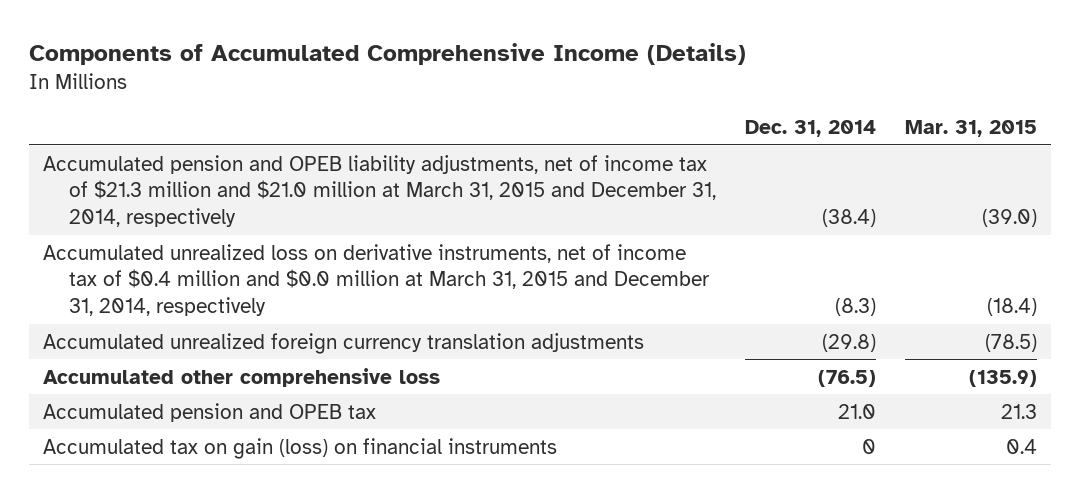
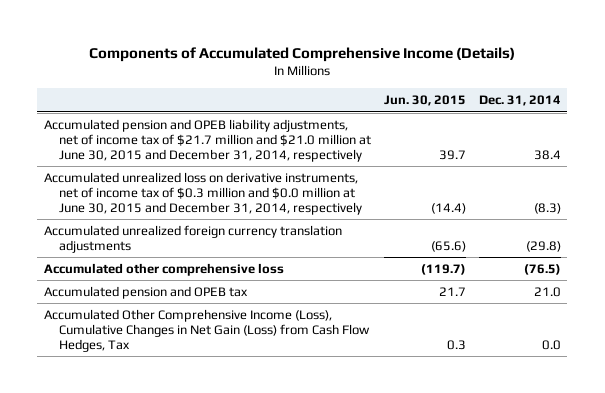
[904,120,1037,138] Mar. 31, 2015 -> none
none -> [383,95,466,107] Jun. 30, 2015
[43,154,717,228] Accumulated pension and OPEB liability adjustments, net of income tax of $21.3 million and $21.0 million at March 31, 2015 and December 31, 2014, respectively -> [43,118,371,162] Accumulated pension and OPEB liability adjustments, net of income tax of $21.7 million and $21.0 million at June 30, 2015 and December 31, 2014, respectively
[822,209,877,228] (38.4) -> [533,149,561,160] 38.4
[43,243,711,317] Accumulated unrealized loss on derivative instruments, net of income tax of $0.4 million and $0.0 million at March 31, 2015 and December 31, 2014, respectively -> [43,171,362,215] Accumulated unrealized loss on derivative instruments, net of income tax of $0.3 million and $0.0 million at June 30, 2015 and December 31, 2014, respectively
[43,437,558,459] Accumulated tax on gain (loss) on financial instruments -> [43,308,370,352] Accumulated Other Comprehensive Income (Loss), Cumulative Changes in Net Gain (Loss) from Cash Flow Hedges, Tax
[862,438,877,454] 0 -> [541,339,561,350] 0.0

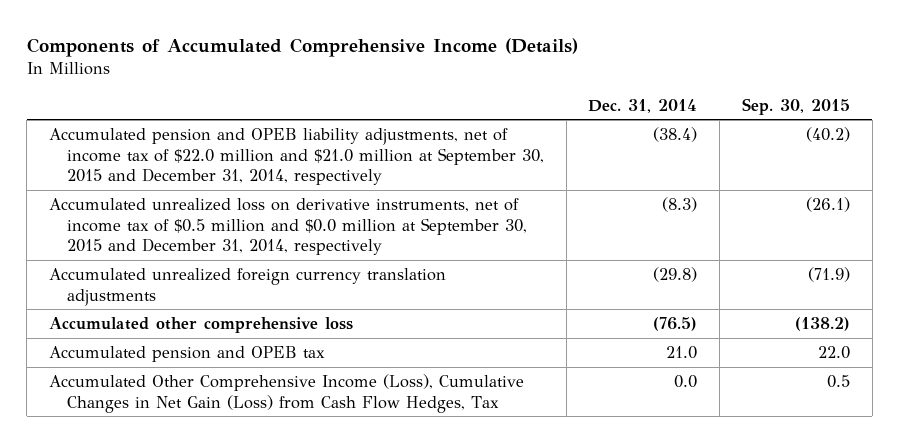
[383,95,466,107] Jun. 30, 2015 -> none
none -> [741,97,850,115] Sep. 30, 2015
[43,118,371,162] Accumulated pension and OPEB liability adjustments, net of income tax of $21.7 million and $21.0 million at June 30, 2015 and December 31, 2014, respectively -> [48,128,544,186] Accumulated pension and OPEB liability adjustments, net of income tax of $22.0 million and $21.0 million at September 30, 2015 and December 31, 2014, respectively
[533,149,561,160] 38.4 -> [653,127,698,143] (38.4)
[43,171,362,215] Accumulated unrealized loss on derivative instruments, net of income tax of $0.3 million and $0.0 million at June 30, 2015 and December 31, 2014, respectively -> [48,198,527,256] Accumulated unrealized loss on derivative instruments, net of income tax of $0.5 million and $0.0 million at September 30, 2015 and December 31, 2014, respectively

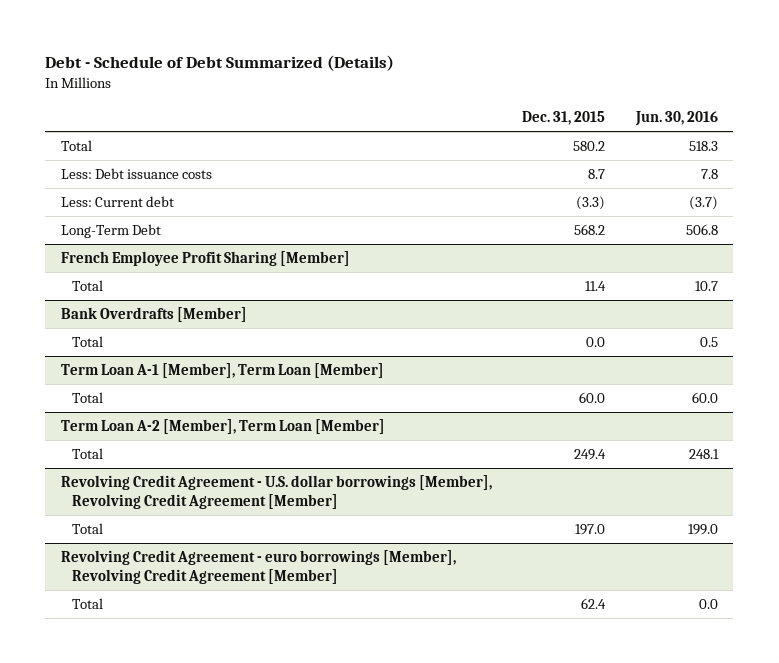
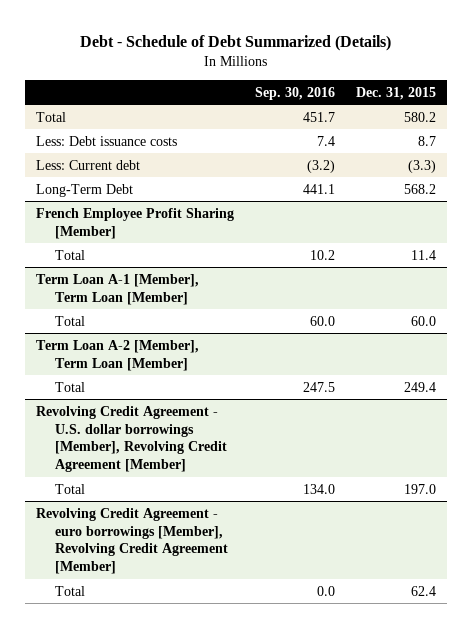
[634,111,718,127] Jun. 30, 2016 -> none
none -> [254,86,335,100] Sep. 30, 2016
[60,307,247,323] Bank Overdrafts [Member] -> none
[72,336,104,348] Total -> none

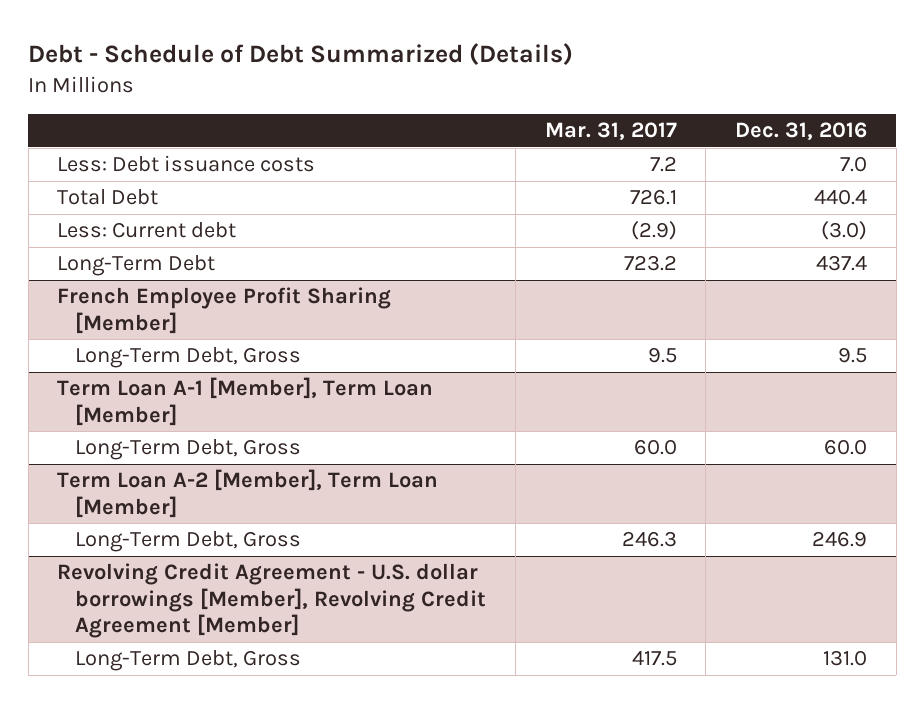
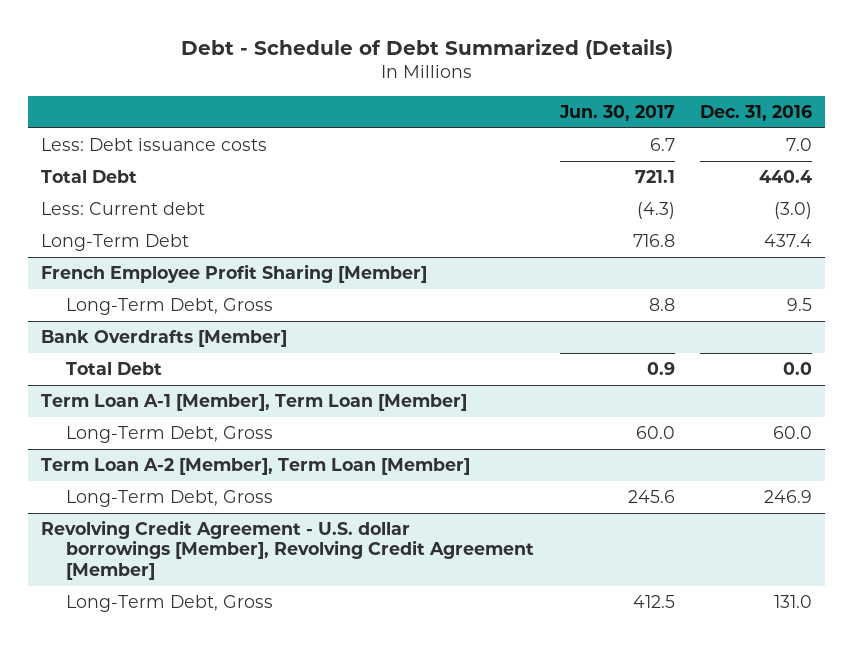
[544,122,677,141] Mar. 31, 2017 -> none
none -> [558,104,675,121] Jun. 30, 2017
none -> [41,330,288,348] Bank Overdrafts [Member]
none -> [65,362,162,376] Total Debt

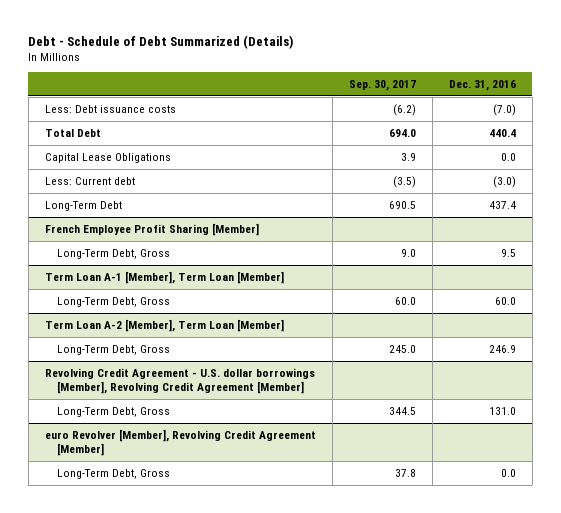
[558,104,675,121] Jun. 30, 2017 -> none
none -> [348,80,416,92] Sep. 30, 2017
[786,138,813,152] 7.0 -> [492,103,516,116] (7.0)
none -> [44,152,171,163] Capital Lease Obligations
[41,330,288,348] Bank Overdrafts [Member] -> none
[65,362,162,376] Total Debt -> none
none -> [44,428,316,457] euro Revolver [Member], Revolving Credit Agreement [Member]
none -> [57,468,171,479] Long-Term Debt, Gross

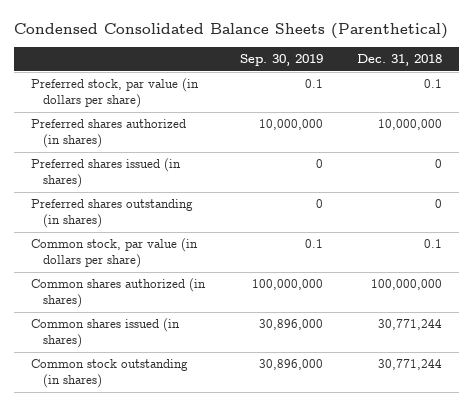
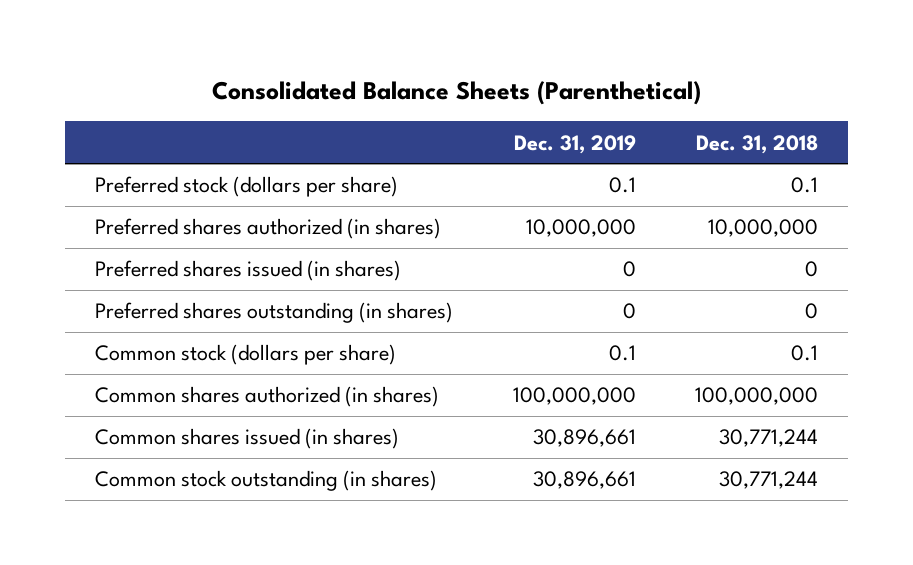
[14,22,449,39] Condensed Consolidated Balance Sheets (Parenthetical) -> [211,81,701,106] Consolidated Balance Sheets (Parenthetical)
[239,53,323,66] Sep. 30, 2019 -> none
none -> [513,134,636,154] Dec. 31, 2019
[31,78,200,109] Preferred stock, par value (in dollars per share) -> [94,176,398,198] Preferred stock (dollars per share)
[31,238,199,269] Common stock, par value (in dollars per share) -> [94,344,396,366] Common stock (dollars per share)

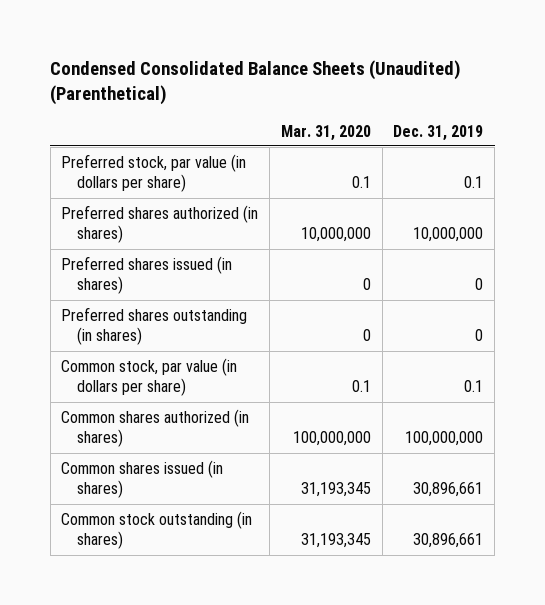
[211,81,701,106] Consolidated Balance Sheets (Parenthetical) -> [50,59,462,105] Condensed Consolidated Balance Sheets (Unaudited) (Parenthetical)
[696,134,819,154] Dec. 31, 2018 -> none
none -> [280,124,371,141] Mar. 31, 2020
[94,176,398,198] Preferred stock (dollars per share) -> [61,153,247,193] Preferred stock, par value (in dollars per share)
[94,344,396,366] Common stock (dollars per share) -> [61,357,238,397] Common stock, par value (in dollars per share)

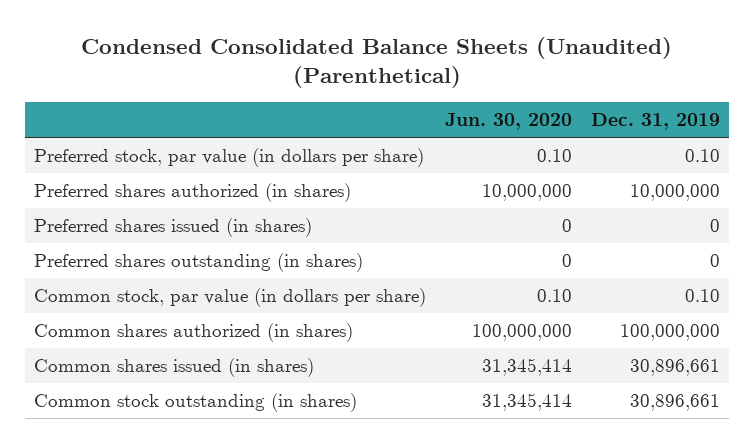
[280,124,371,141] Mar. 31, 2020 -> none
none -> [444,113,572,131] Jun. 30, 2020
[464,176,484,189] 0.1 -> [684,149,720,163] 0.10
[464,380,484,393] 0.1 -> [684,289,720,303] 0.10

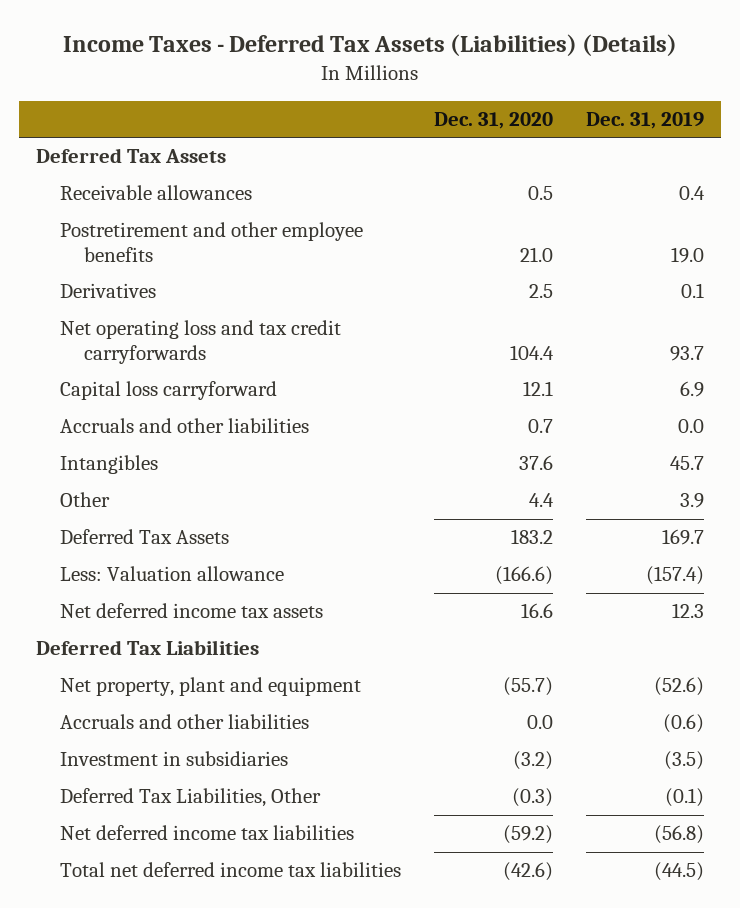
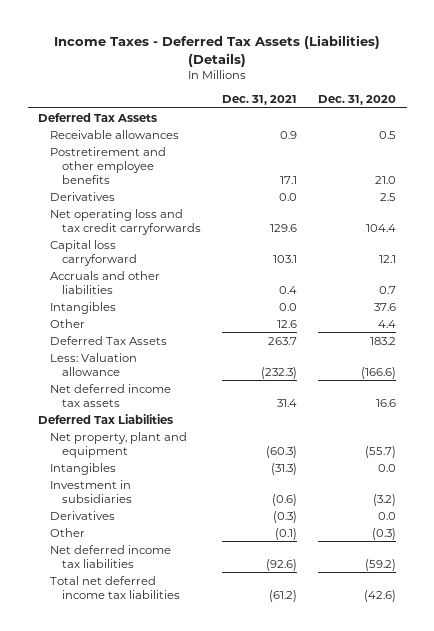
[586,111,705,129] Dec. 31, 2019 -> none
none -> [222,95,298,106] Dec. 31, 2021
[59,714,309,730] Accruals and other liabilities -> none
none -> [50,462,117,475] Intangibles
none -> [50,510,116,520] Derivatives
[59,788,321,808] Deferred Tax Liabilities, Other -> [50,527,86,537] Other

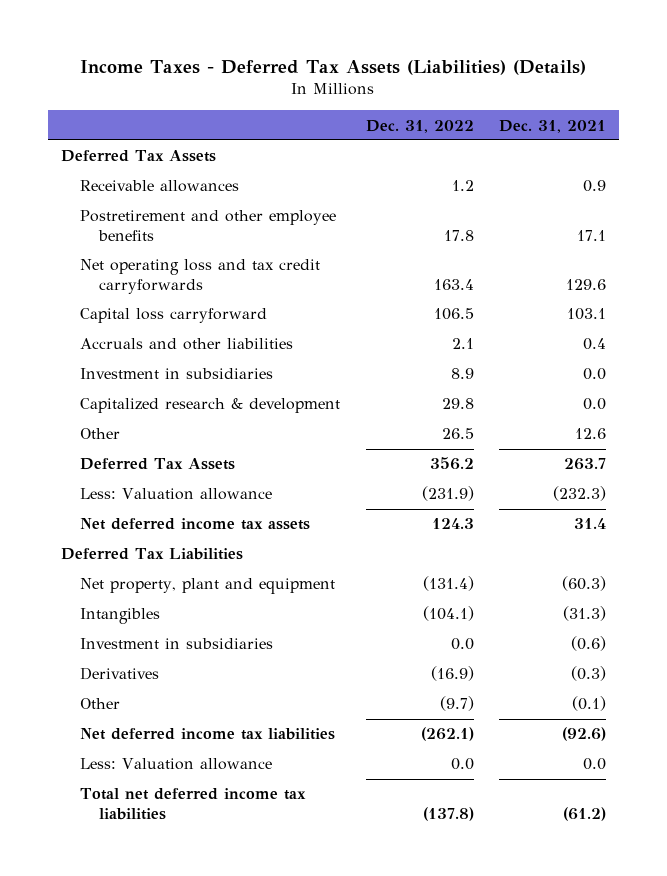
[318,95,397,106] Dec. 31, 2020 -> none
none -> [365,119,474,133] Dec. 31, 2022
[50,191,116,201] Derivatives -> none
[50,301,117,314] Intangibles -> none
none -> [79,368,273,380] Investment in subsidiaries
none -> [79,398,340,414] Capitalized research & development
none -> [79,758,272,771] Less: Valuation allowance

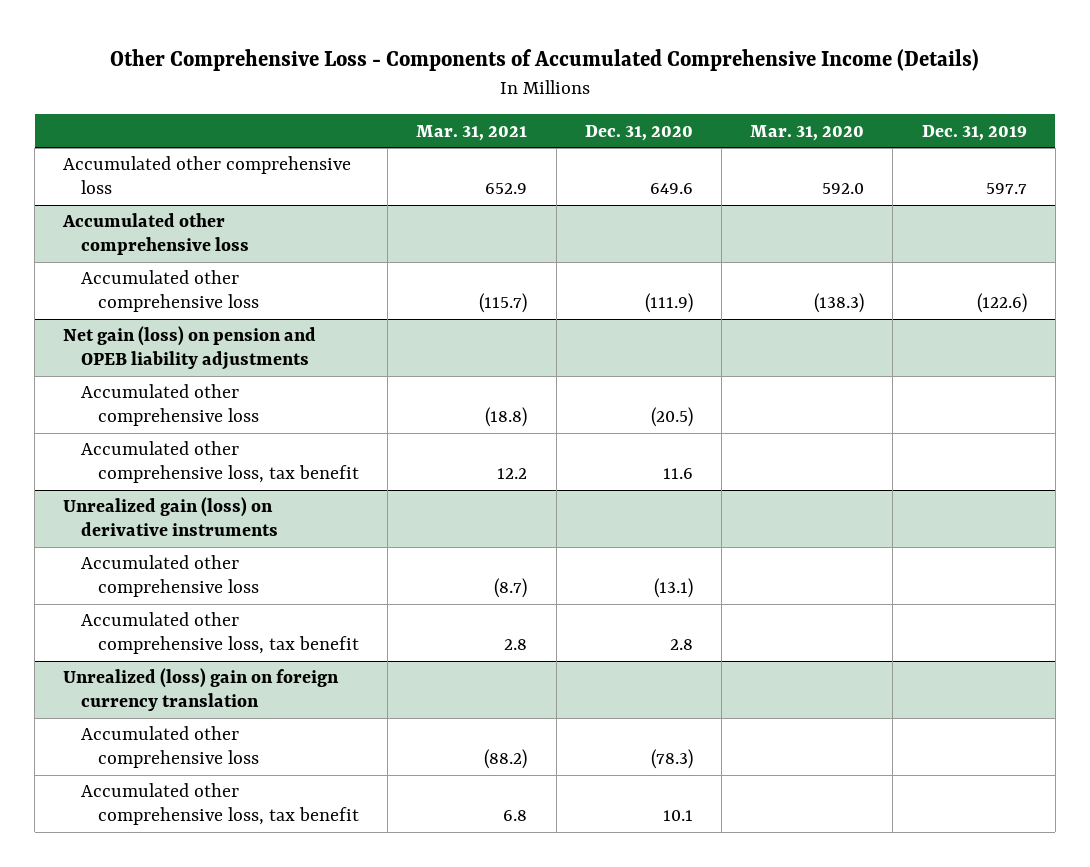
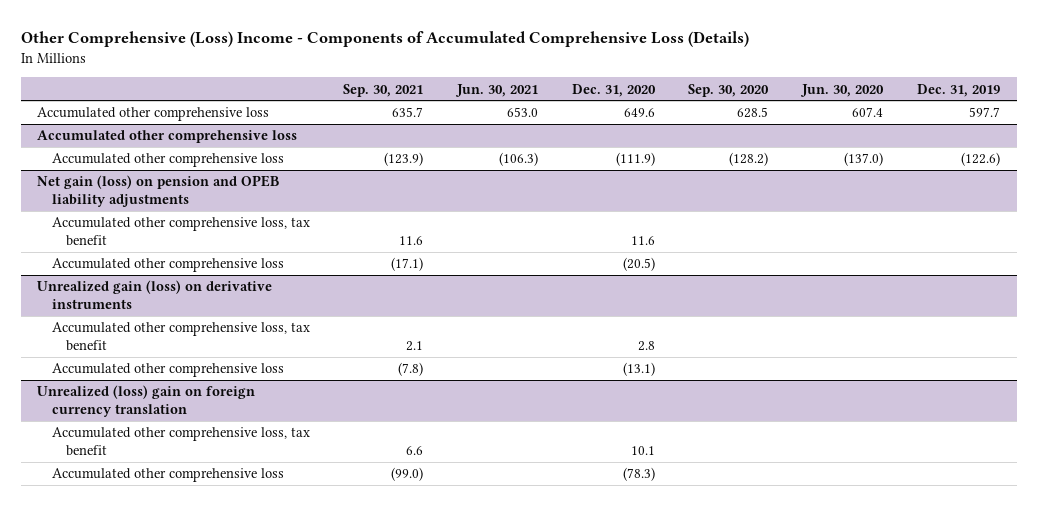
[109,49,979,72] Other Comprehensive Loss - Components of Accumulated Comprehensive Income (Details) -> [20,31,749,48] Other Comprehensive (Loss) Income - Components of Accumulated Comprehensive Loss (Details)
[416,124,528,141] Mar. 31, 2021 -> none
[750,124,865,141] Mar. 31, 2020 -> none
none -> [343,83,424,97] Sep. 30, 2021
none -> [454,83,538,97] Jun. 30, 2021
none -> [688,83,770,97] Sep. 30, 2020
none -> [800,83,885,97] Jun. 30, 2020
[80,384,260,427] Accumulated other comprehensive loss -> [51,258,284,273] Accumulated other comprehensive loss
[80,555,260,598] Accumulated other comprehensive loss -> [51,363,284,378] Accumulated other comprehensive loss
[80,726,260,769] Accumulated other comprehensive loss -> [51,468,284,483] Accumulated other comprehensive loss

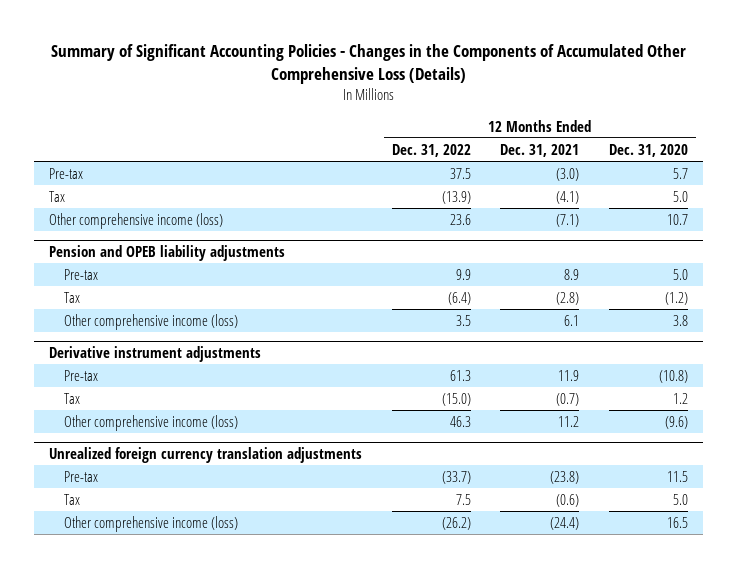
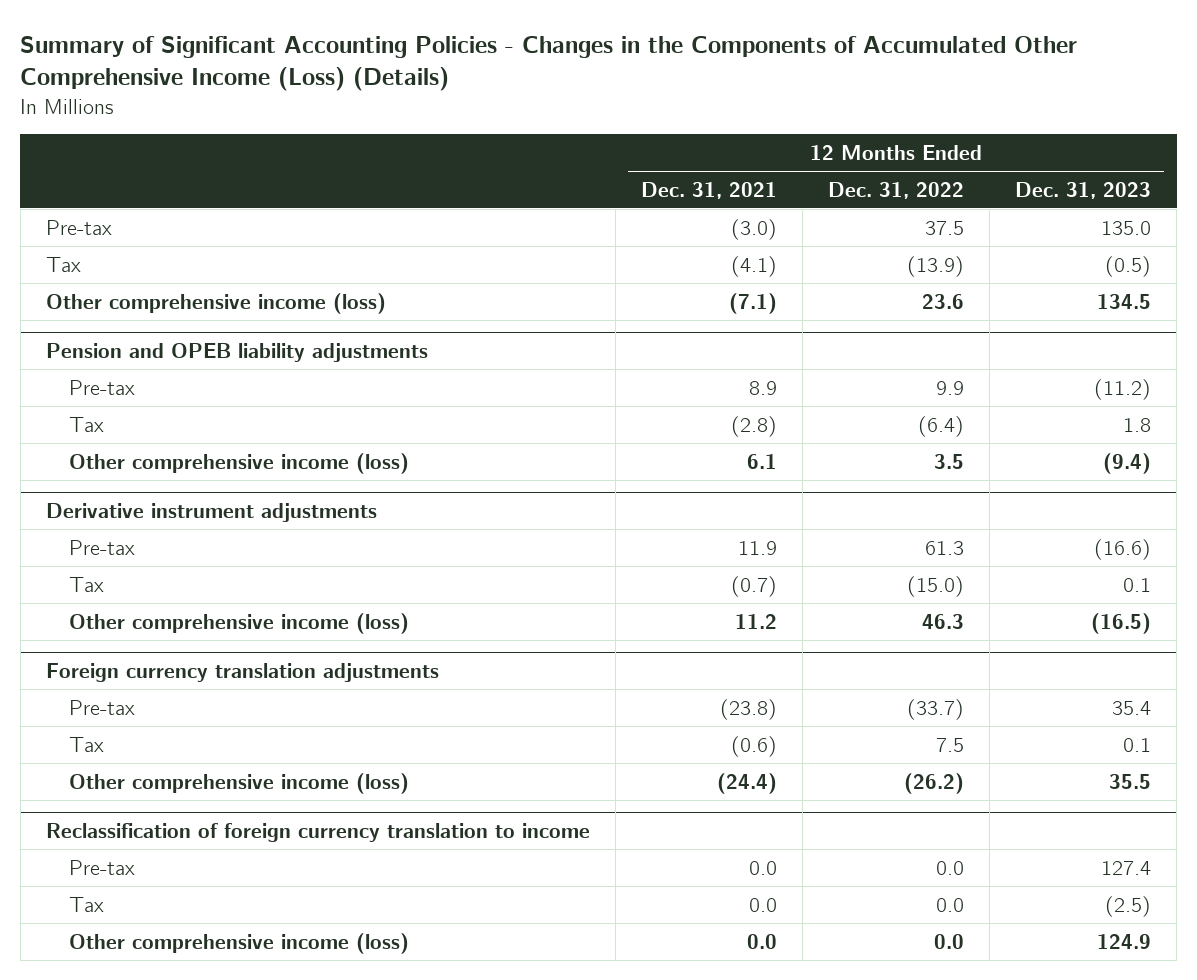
[50,44,686,85] Summary of Significant Accounting Policies - Changes in the Components of Accumulated Other Comprehensive Loss (Details) -> [20,35,1078,92] Summary of Significant Accounting Policies - Changes in the Components of Accumulated Other Comprehensive Income (Loss) (Details)
[609,143,689,157] Dec. 31, 2020 -> none
none -> [1015,181,1152,199] Dec. 31, 2023
[49,447,363,464] Unrealized foreign currency translation adjustments -> [45,662,439,682] Foreign currency translation adjustments
none -> [45,822,590,842] Reclassification of foreign currency translation to income
none -> [69,859,136,875] Pre-tax
none -> [69,896,105,912] Tax
none -> [69,932,410,954] Other comprehensive income (loss)

